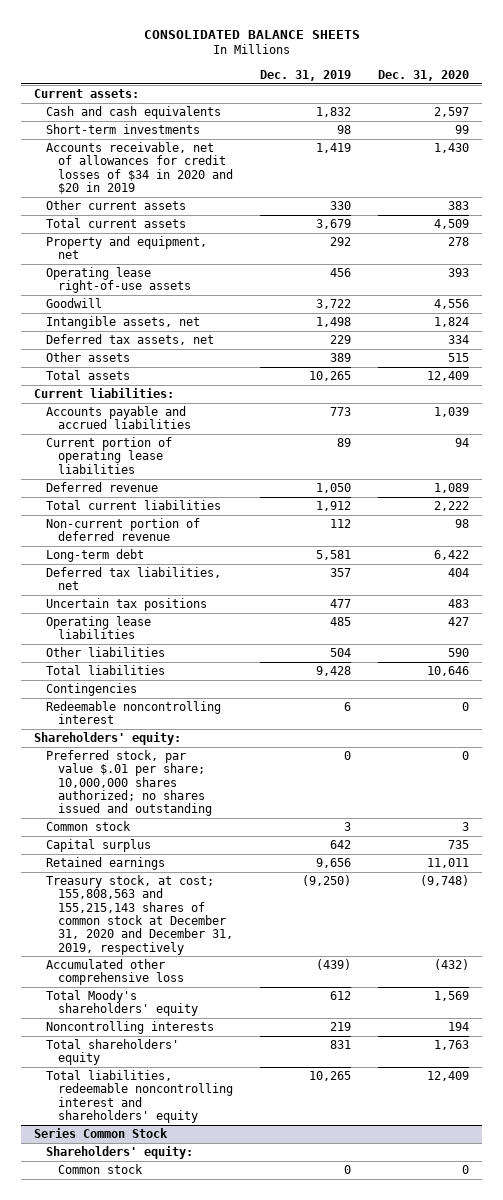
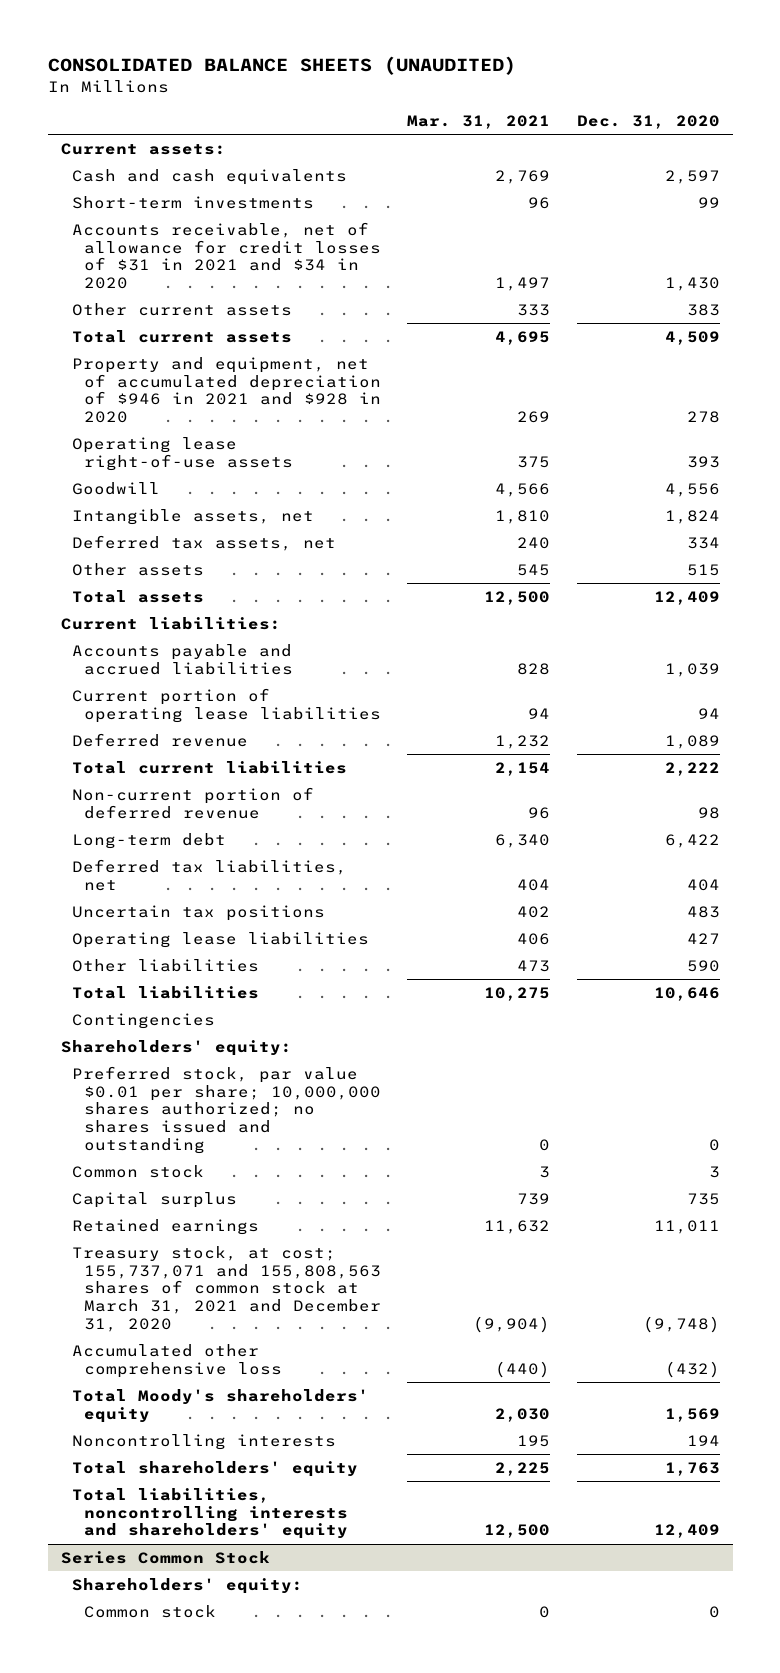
[143,29,360,39] CONSOLIDATED BALANCE SHEETS -> [47,56,516,76] CONSOLIDATED BALANCE SHEETS (UNAUDITED)
[259,69,351,81] Dec. 31, 2019 -> none
none -> [407,115,551,130] Mar. 31, 2021
[46,142,233,194] Accounts receivable, net of allowances for credit losses of $34 in 2020 and $20 in 2019 -> [72,222,382,290] Accounts receivable, net of allowance for credit losses of $31 in 2021 and $34 in 2020
[46,236,208,260] Property and equipment, net -> [72,357,382,424] Property and equipment, net of accumulated depreciation of $946 in 2021 and $928 in 2020
[46,701,222,725] Redeemable noncontrolling interest -> none
[46,750,212,817] Preferred stock, par value $.01 per share; 10,000,000 shares authorized; no shares issued and outstanding -> [72,1066,382,1154] Preferred stock, par value $0.01 per share; 10,000,000 shares authorized; no shares issued and outstanding
[46,875,233,955] Treasury stock, at cost; 155,808,563 and 155,215,143 shares of common stock at December 31, 2020 and December 31, 2019, respectively -> [72,1246,382,1332] Treasury stock, at cost; 155,737,071 and 155,808,563 shares of common stock at March 31, 2021 and December 31, 2020
[46,1070,233,1123] Total liabilities, redeemable noncontrolling interest and shareholders' equity -> [72,1488,349,1540] Total liabilities, noncontrolling interests and shareholders' equity

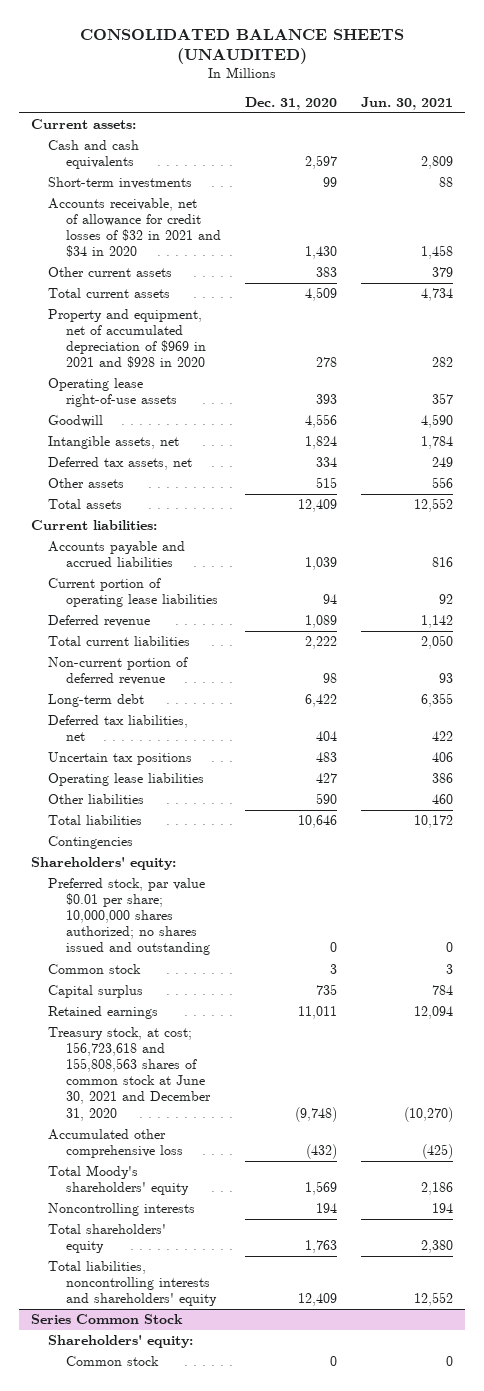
[407,115,551,130] Mar. 31, 2021 -> none
none -> [361,96,454,110] Jun. 30, 2021
[72,222,382,290] Accounts receivable, net of allowance for credit losses of $31 in 2021 and $34 in 2020 -> [48,198,221,258] Accounts receivable, net of allowance for credit losses of $32 in 2021 and $34 in 2020
[72,357,382,424] Property and equipment, net of accumulated depreciation of $946 in 2021 and $928 in 2020 -> [48,309,206,369] Property and equipment, net of accumulated depreciation of $969 in 2021 and $928 in 2020
[72,1246,382,1332] Treasury stock, at cost; 155,737,071 and 155,808,563 shares of common stock at March 31, 2021 and December 31, 2020 -> [48,1027,211,1121] Treasury stock, at cost; 156,723,618 and 155,808,563 shares of common stock at June 30, 2021 and December 31, 2020

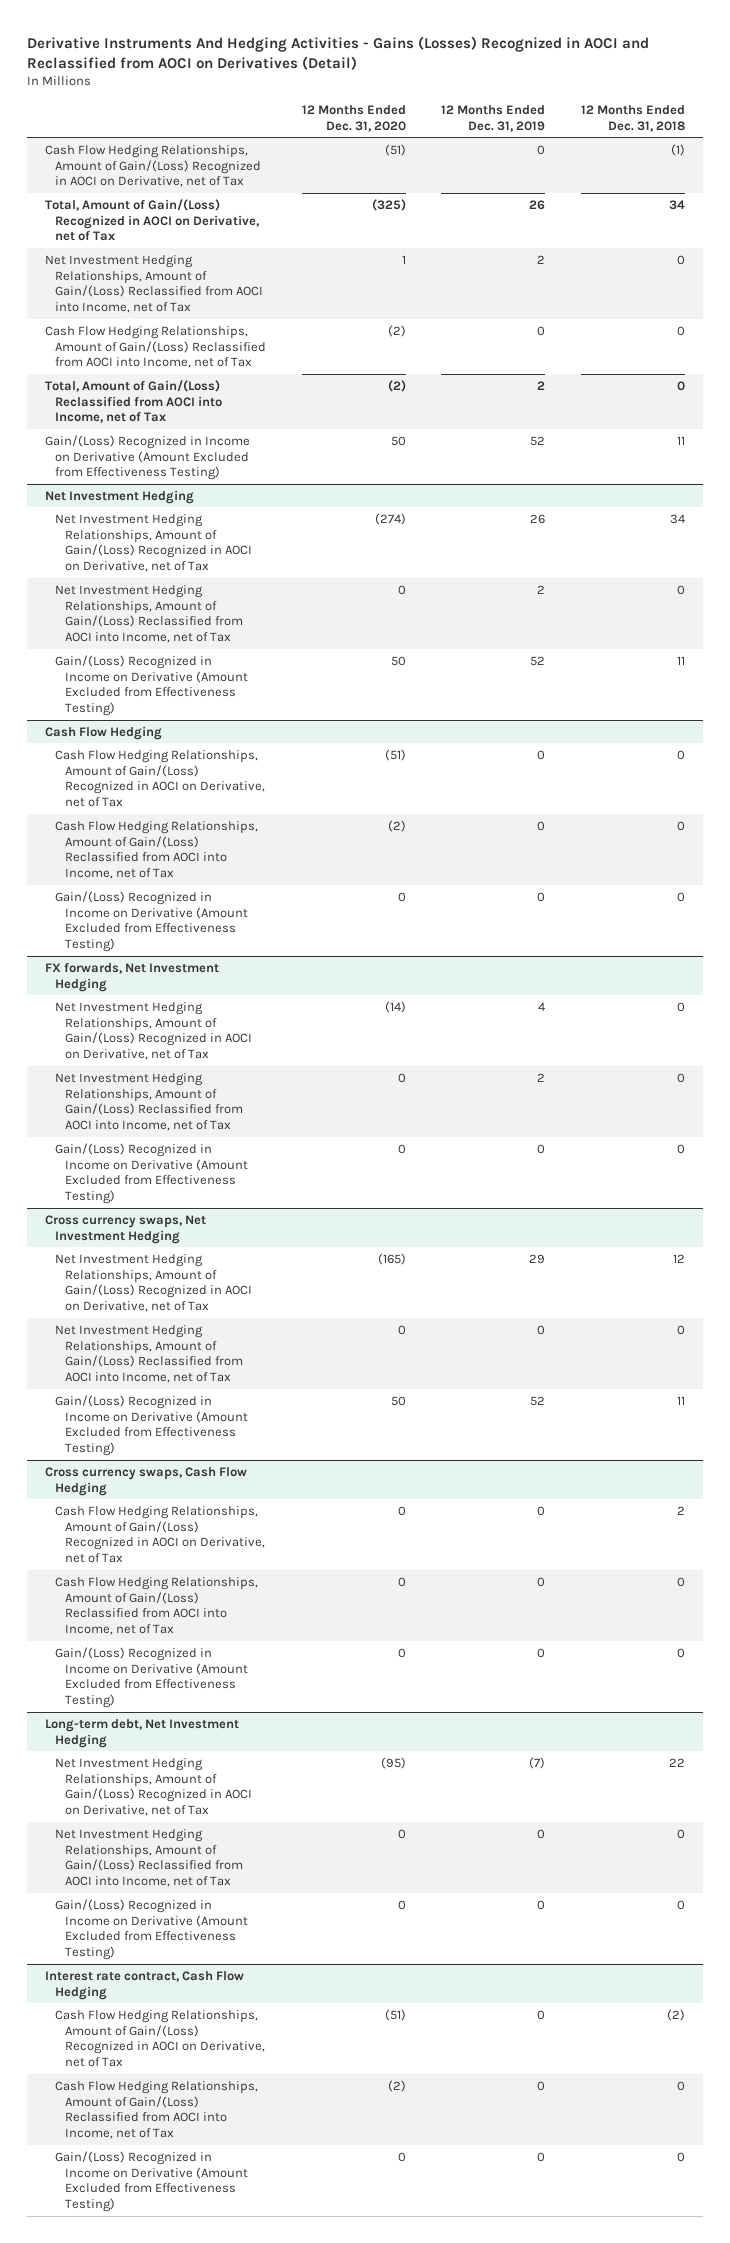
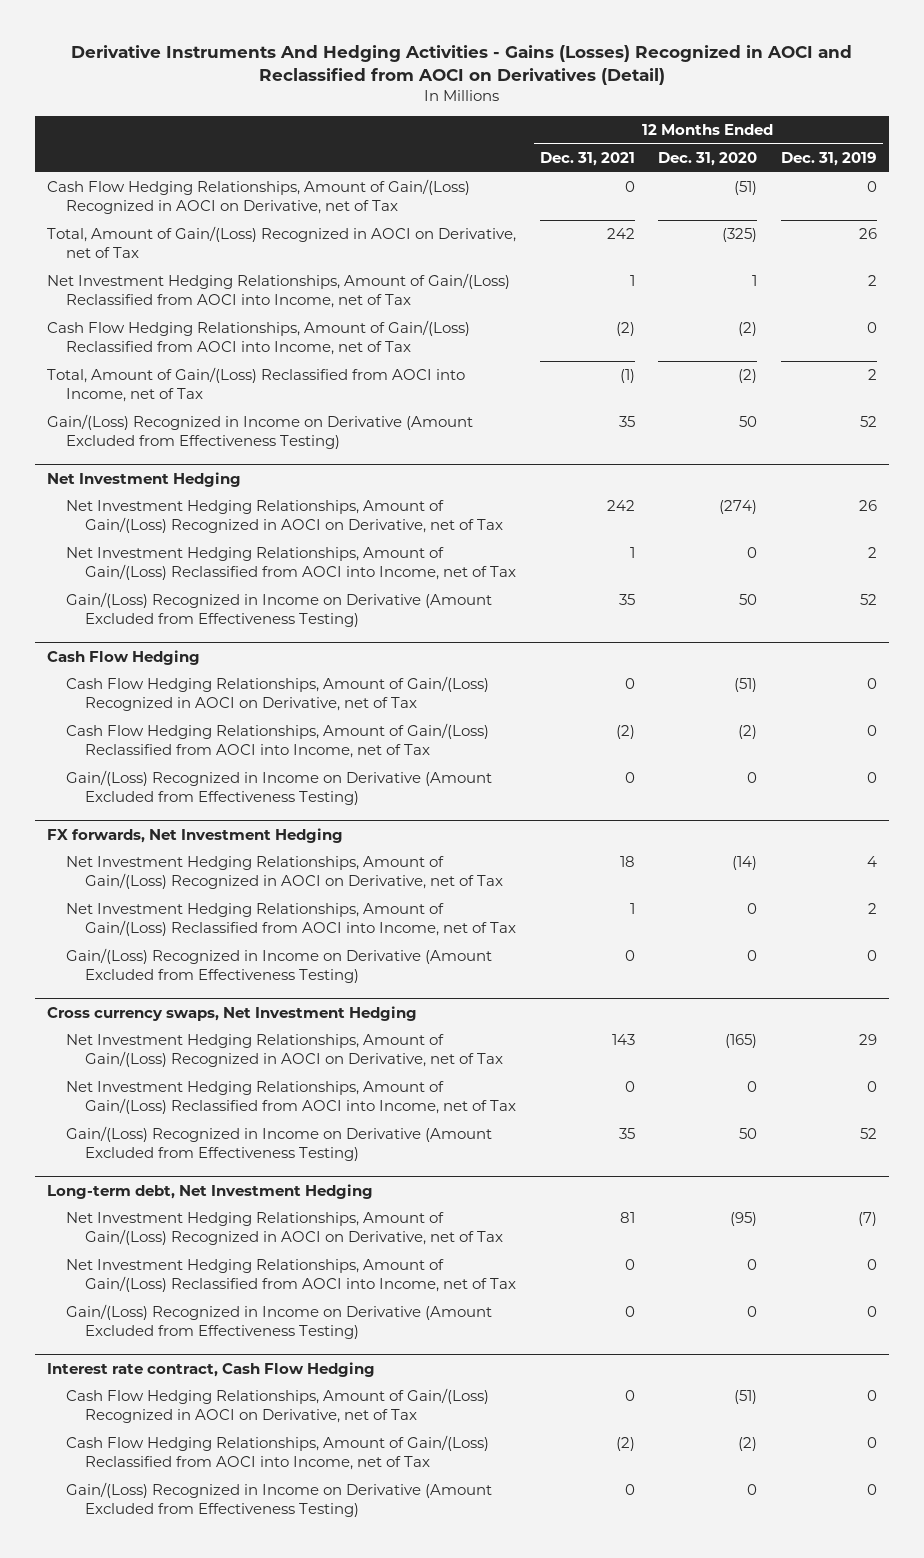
[581,105,686,132] 12 Months Ended Dec. 31, 2018 -> none
none -> [539,152,635,167] Dec. 31, 2021
[45,1466,248,1496] Cross currency swaps, Cash Flow Hedging -> none
[55,1505,265,1564] Cash Flow Hedging Relationships, Amount of Gain/(Loss) Recognized in AOCI on Derivative, net of Tax -> none
[55,1576,259,1636] Cash Flow Hedging Relationships, Amount of Gain/(Loss) Reclassified from AOCI into Income, net of Tax -> none
[55,1646,248,1709] Gain/(Loss) Recognized in Income on Derivative (Amount Excluded from Effectiveness Testing) -> none

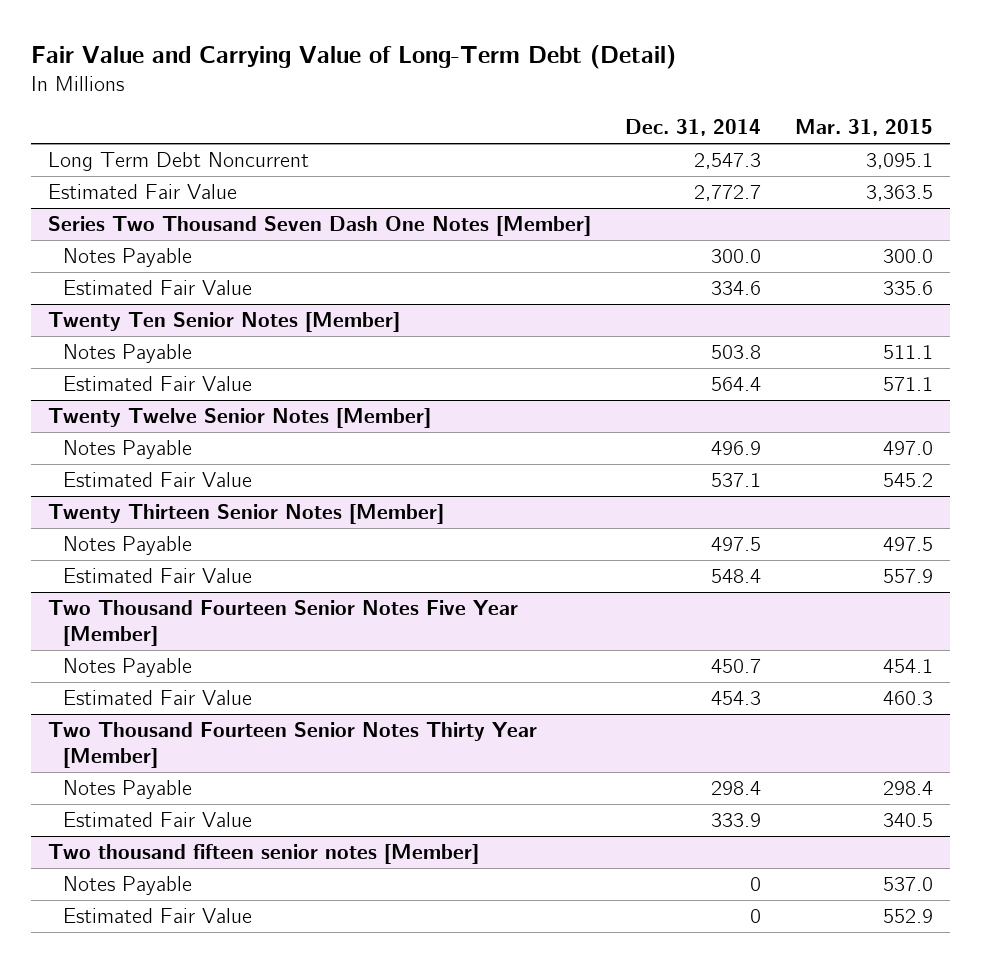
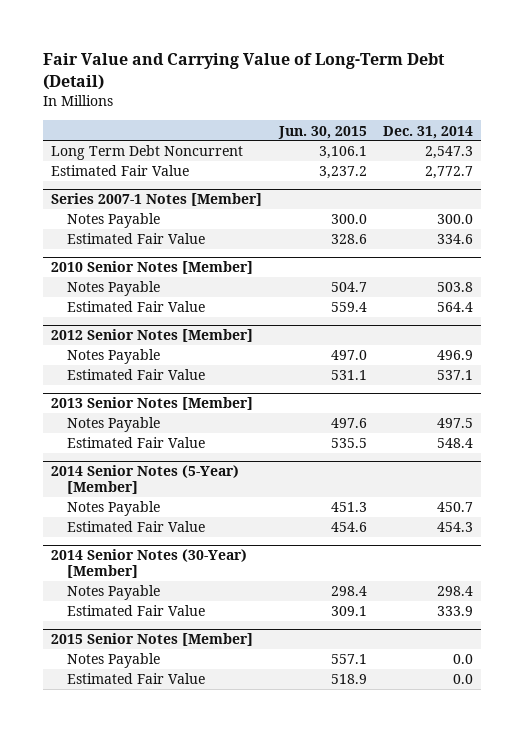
[794,119,933,137] Mar. 31, 2015 -> none
none -> [277,125,367,139] Jun. 30, 2015
[47,215,591,236] Series Two Thousand Seven Dash One Notes [Member] -> [51,193,263,207] Series 2007-1 Notes [Member]
[47,311,400,332] Twenty Ten Senior Notes [Member] -> [51,261,254,275] 2010 Senior Notes [Member]
[47,407,431,428] Twenty Twelve Senior Notes [Member] -> [51,329,254,343] 2012 Senior Notes [Member]
[47,503,444,524] Twenty Thirteen Senior Notes [Member] -> [51,397,254,411] 2013 Senior Notes [Member]
[47,599,518,646] Two Thousand Fourteen Senior Notes Five Year [Member] -> [51,465,240,495] 2014 Senior Notes (5-Year) [Member]
[47,721,537,768] Two Thousand Fourteen Senior Notes Thirty Year [Member] -> [51,549,248,579] 2014 Senior Notes (30-Year) [Member]
[47,843,479,864] Two thousand fifteen senior notes [Member] -> [51,633,254,647] 2015 Senior Notes [Member]
[749,876,761,891] 0 -> [452,654,473,665] 0.0
[749,908,761,923] 0 -> [452,674,473,685] 0.0

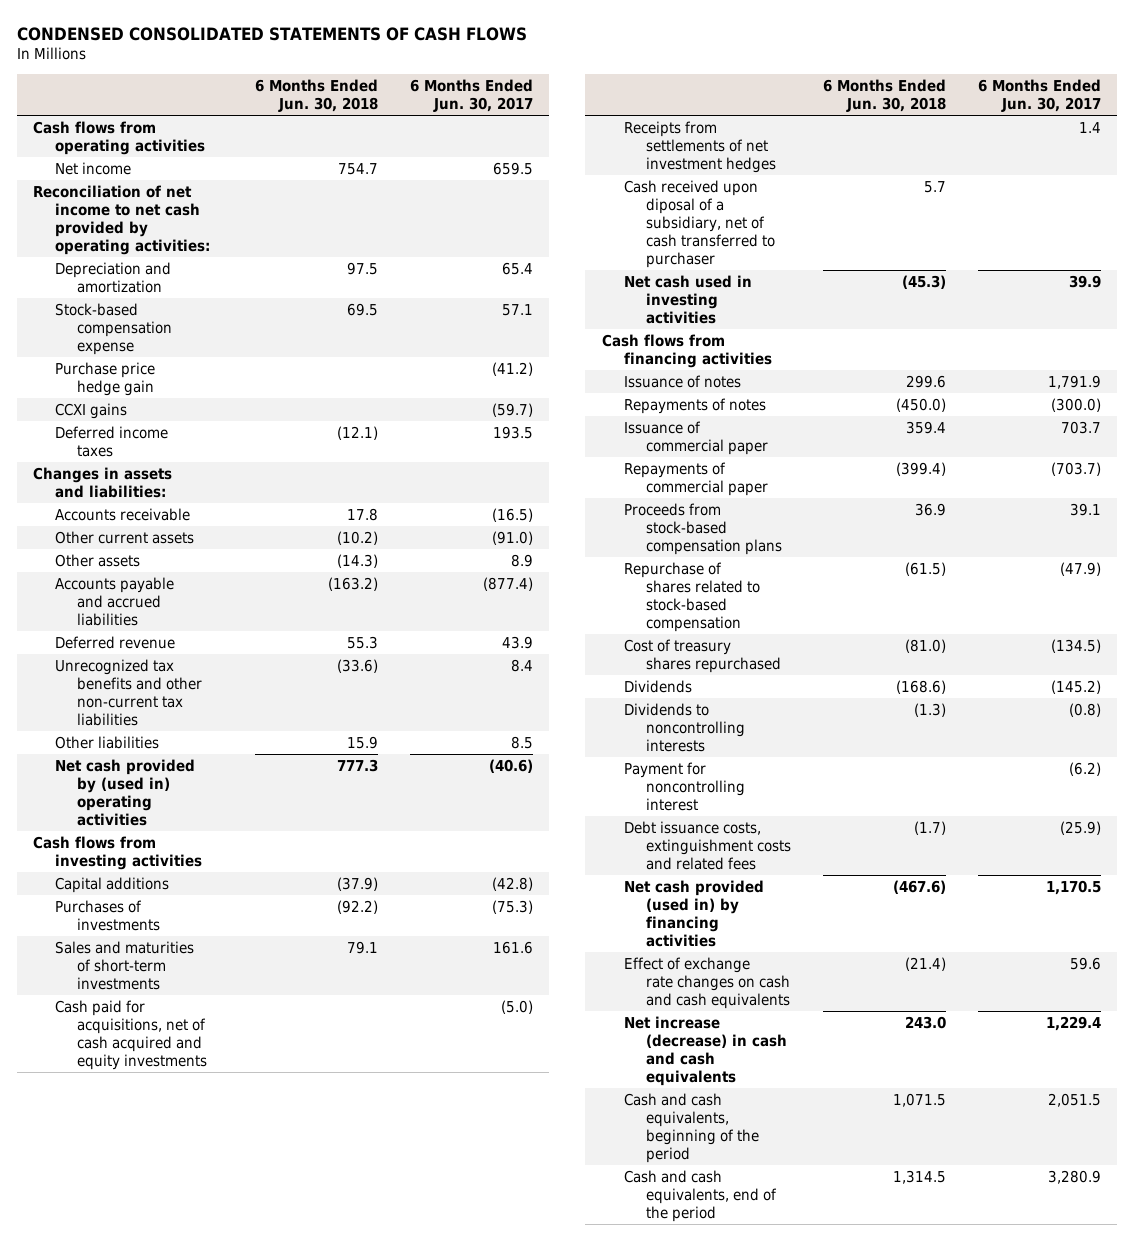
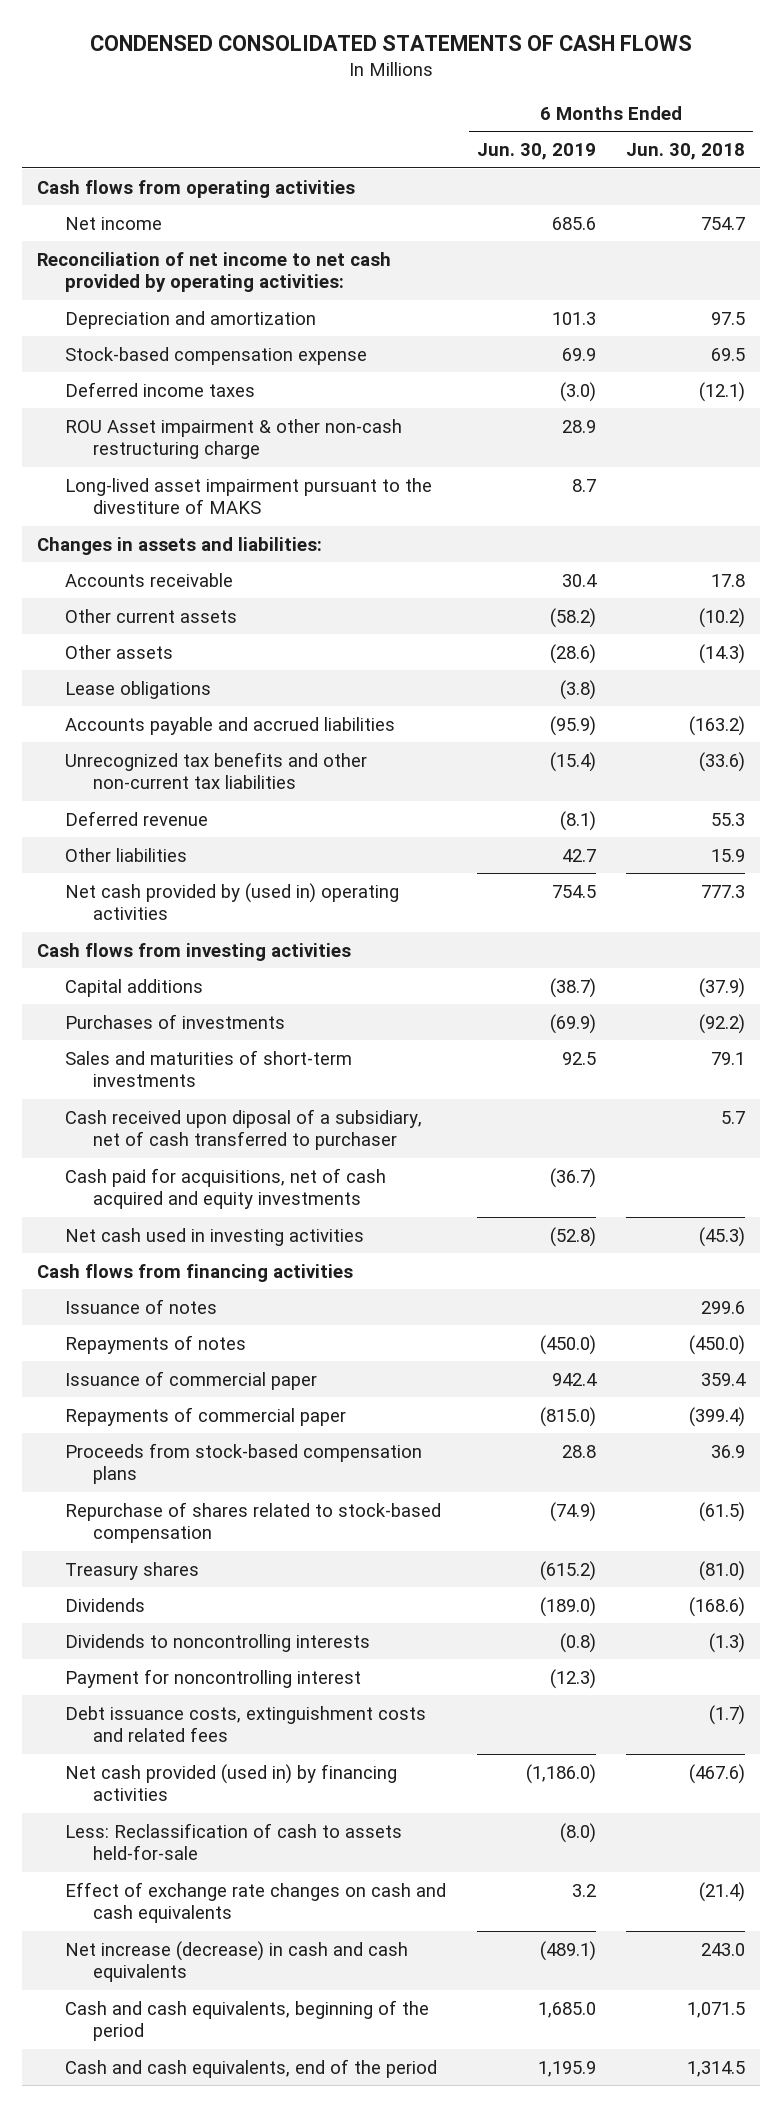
[409,78,533,112] 6 Months Ended Jun. 30, 2017 -> none
none -> [476,143,596,161] Jun. 30, 2019
[55,361,156,396] Purchase price hedge gain -> none
[55,402,128,419] CCXI gains -> none
none -> [65,418,403,460] ROU Asset impairment & other non-cash restructuring charge
none -> [65,477,433,515] Long-lived asset impairment pursuant to the divestiture of MAKS
none -> [65,680,212,699] Lease obligations
[55,635,176,649] Deferred revenue -> [65,810,209,826] Deferred revenue
[623,120,776,173] Receipts from settlements of net investment hedges -> none
[55,999,208,1070] Cash paid for acquisitions, net of cash acquired and equity investments -> [65,1167,387,1210] Cash paid for acquisitions, net of cash acquired and equity investments
[623,638,781,673] Cost of treasury shares repurchased -> [65,1561,200,1580] Treasury shares
none -> [65,1822,403,1861] Less: Reclassification of cash to assets held-for-sale

